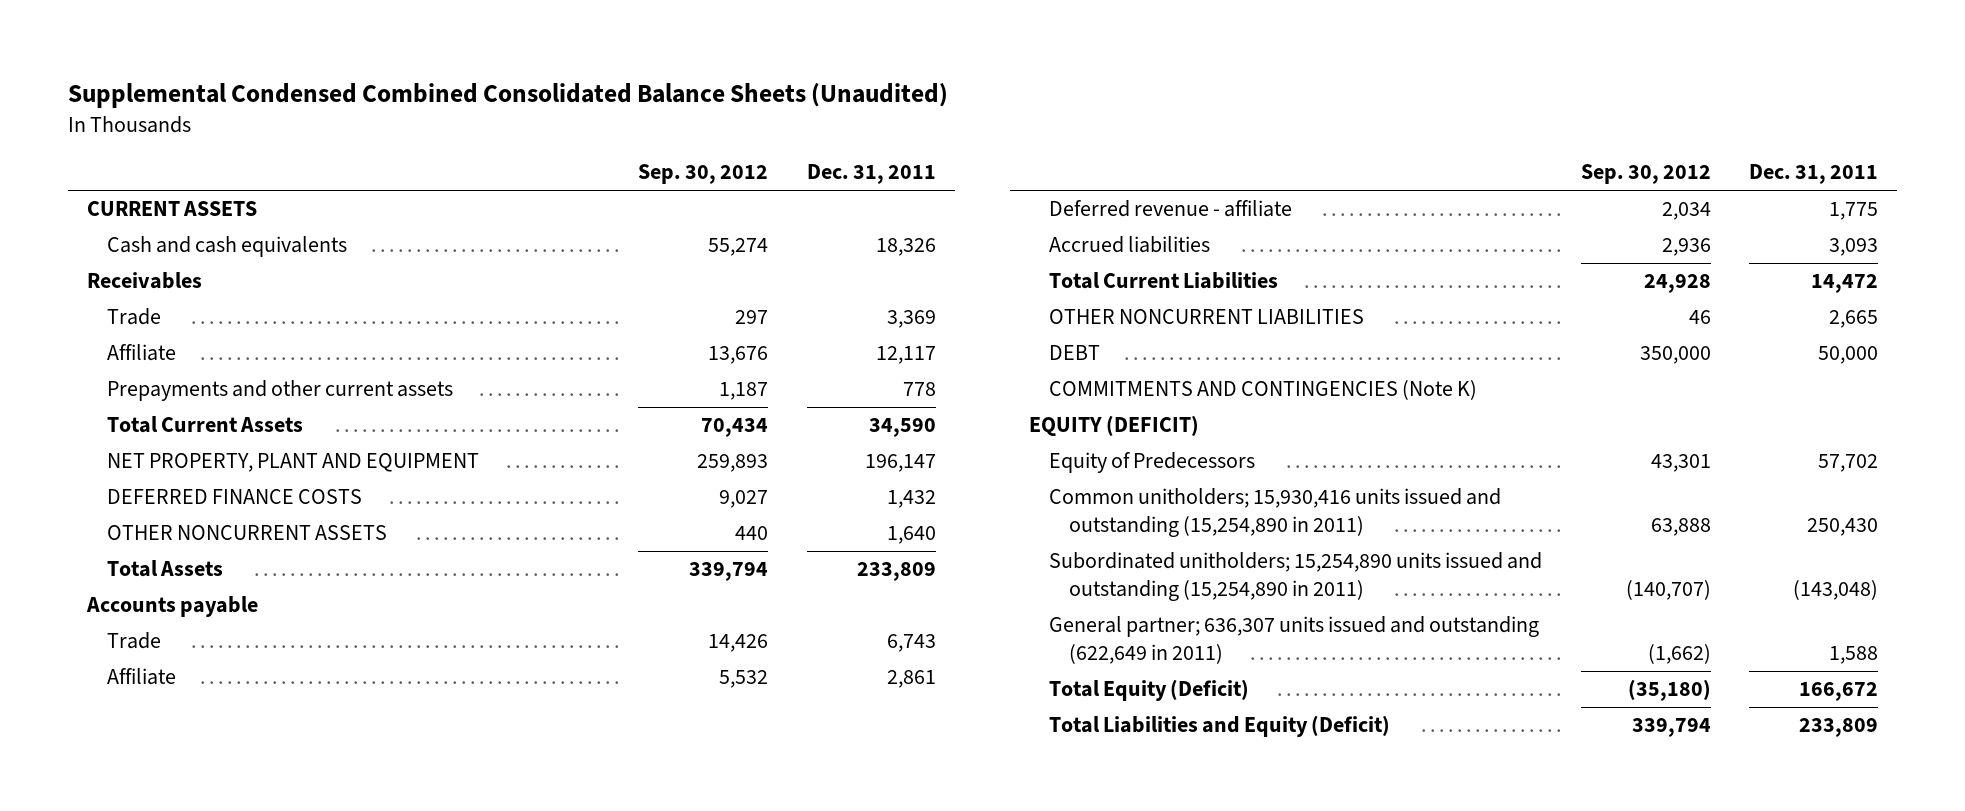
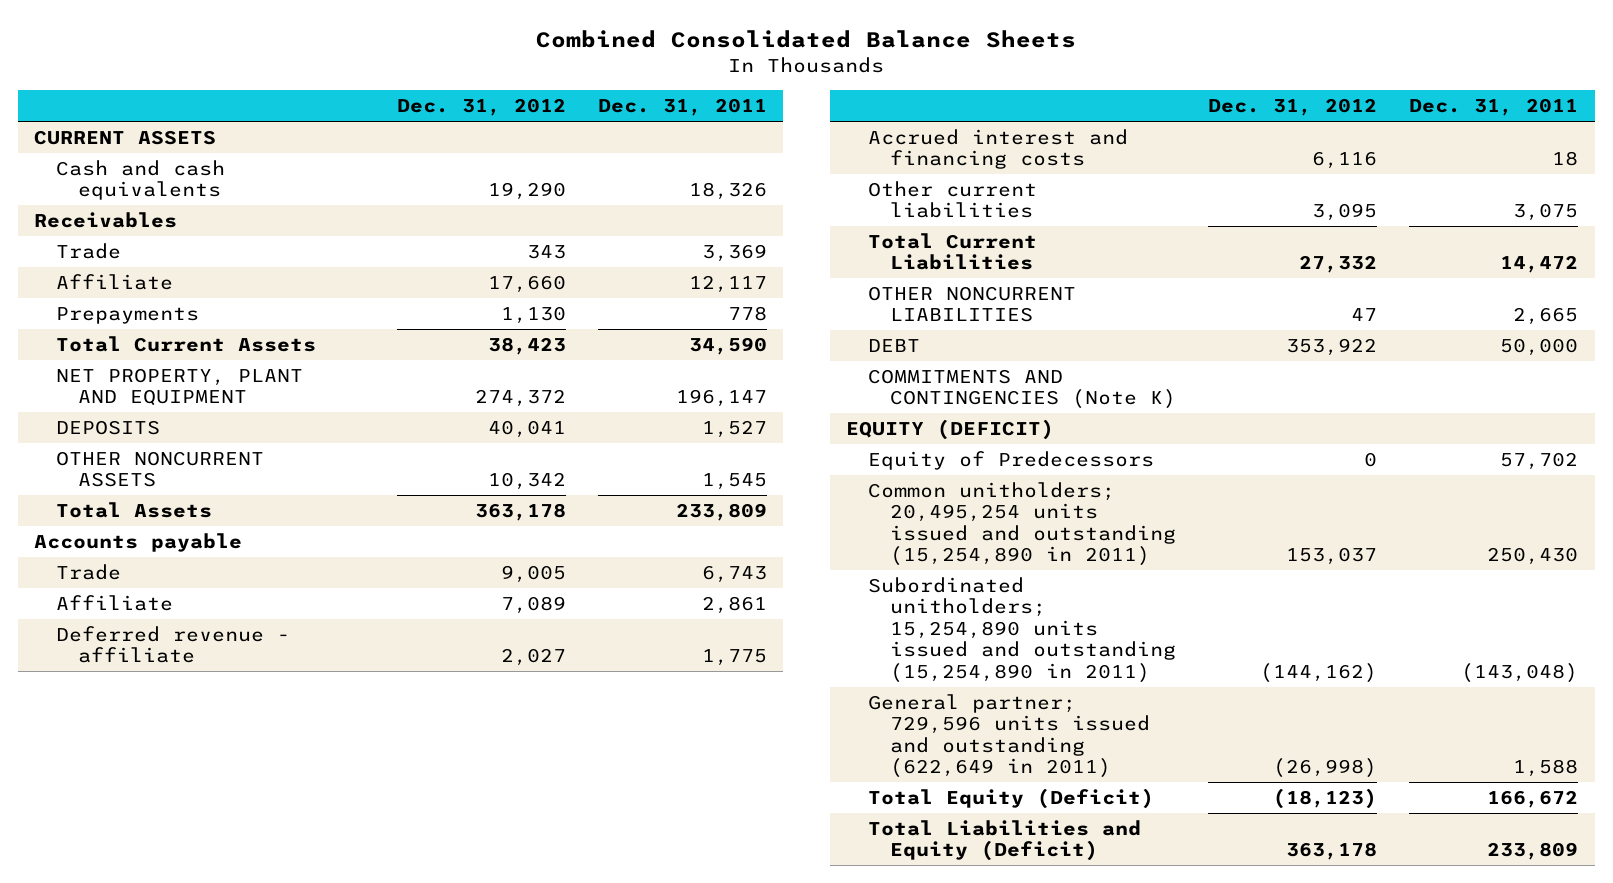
[67,83,948,109] Supplemental Condensed Combined Consolidated Balance Sheets (Unaudited) -> [536,29,1077,48] Combined Consolidated Balance Sheets
[638,164,769,185] Sep. 30, 2012 -> none
none -> [396,98,566,117] Dec. 31, 2012
[106,380,453,402] Prepayments and other current assets -> [56,307,200,325] Prepayments
[106,489,362,505] DEFERRED FINANCE COSTS -> none
none -> [56,420,161,436] DEPOSITS
[886,526,936,545] 1,640 -> [702,473,768,491] 1,545
[1049,236,1211,254] Accrued liabilities -> none
none -> [867,129,1128,170] Accrued interest and financing costs
none -> [867,181,1037,219] Other current liabilities
[1049,488,1502,537] Common unitholders; 15,930,416 units issued and outstanding (15,254,890 in 2011) -> [867,482,1176,567] Common unitholders; 20,495,254 units issued and outstanding (15,254,890 in 2011)
[1049,616,1540,664] General partner; 636,307 units issued and outstanding (622,649 in 2011) -> [867,694,1150,779] General partner; 729,596 units issued and outstanding (622,649 in 2011)

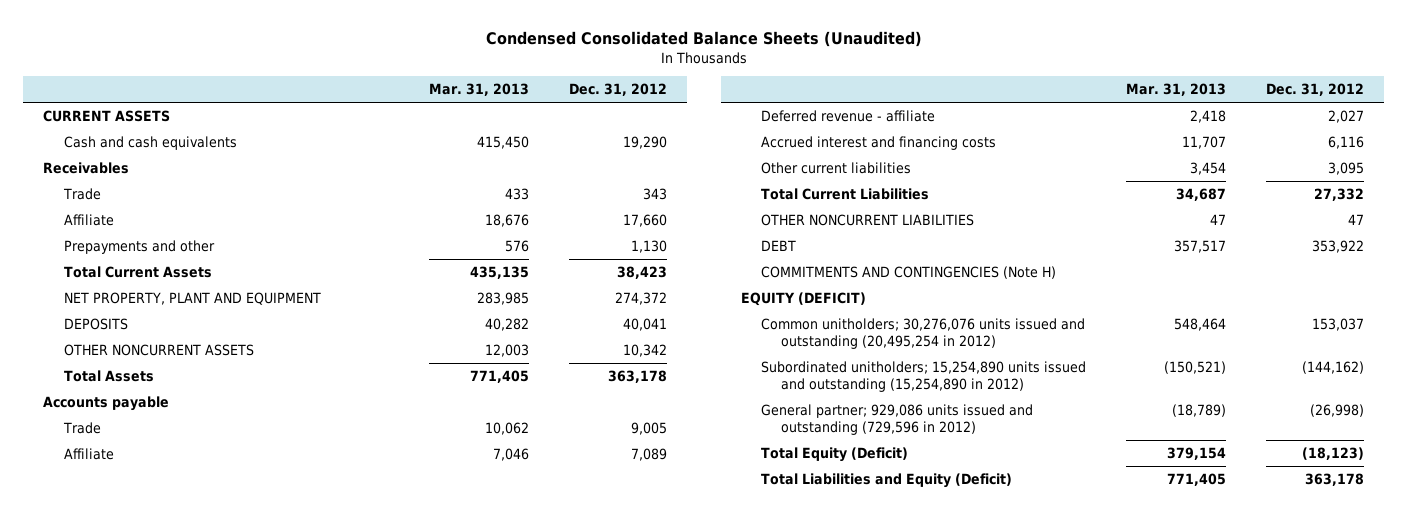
[536,29,1077,48] Combined Consolidated Balance Sheets -> [485,31,922,48] Condensed Consolidated Balance Sheets (Unaudited)
[598,98,768,117] Dec. 31, 2011 -> none
none -> [428,83,529,97] Mar. 31, 2013
[56,307,200,325] Prepayments -> [63,240,215,255] Prepayments and other
[867,369,1176,410] COMMITMENTS AND CONTINGENCIES (Note K) -> [761,266,1057,280] COMMITMENTS AND CONTINGENCIES (Note H)
[867,451,1154,471] Equity of Predecessors -> none
[867,482,1176,567] Common unitholders; 20,495,254 units issued and outstanding (15,254,890 in 2011) -> [761,318,1086,350] Common unitholders; 30,276,076 units issued and outstanding (20,495,254 in 2012)
[867,577,1176,683] Subordinated unitholders; 15,254,890 units issued and outstanding (15,254,890 in 2011) -> [761,361,1087,393] Subordinated unitholders; 15,254,890 units issued and outstanding (15,254,890 in 2012)
[867,694,1150,779] General partner; 729,596 units issued and outstanding (622,649 in 2011) -> [761,404,1034,436] General partner; 929,086 units issued and outstanding (729,596 in 2012)

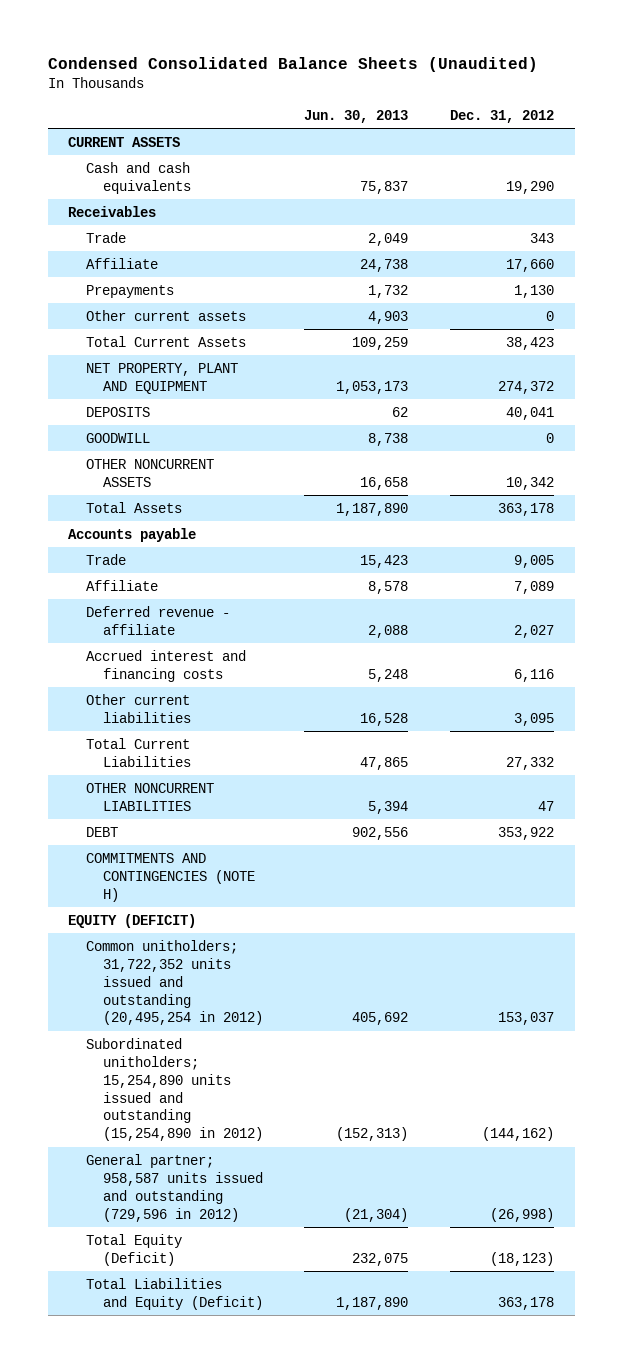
[428,83,529,97] Mar. 31, 2013 -> none
none -> [304,109,409,123] Jun. 30, 2013
[63,240,215,255] Prepayments and other -> [85,284,174,298] Prepayments
none -> [85,309,246,321] Other current assets
none -> [85,432,150,443] GOODWILL
[761,266,1057,280] COMMITMENTS AND CONTINGENCIES (Note H) -> [85,852,255,902] COMMITMENTS AND CONTINGENCIES (NOTE H)
[761,318,1086,350] Common unitholders; 30,276,076 units issued and outstanding (20,495,254 in 2012) -> [85,939,263,1026] Common unitholders; 31,722,352 units issued and outstanding (20,495,254 in 2012)
[761,404,1034,436] General partner; 929,086 units issued and outstanding (729,596 in 2012) -> [85,1153,263,1222] General partner; 958,587 units issued and outstanding (729,596 in 2012)

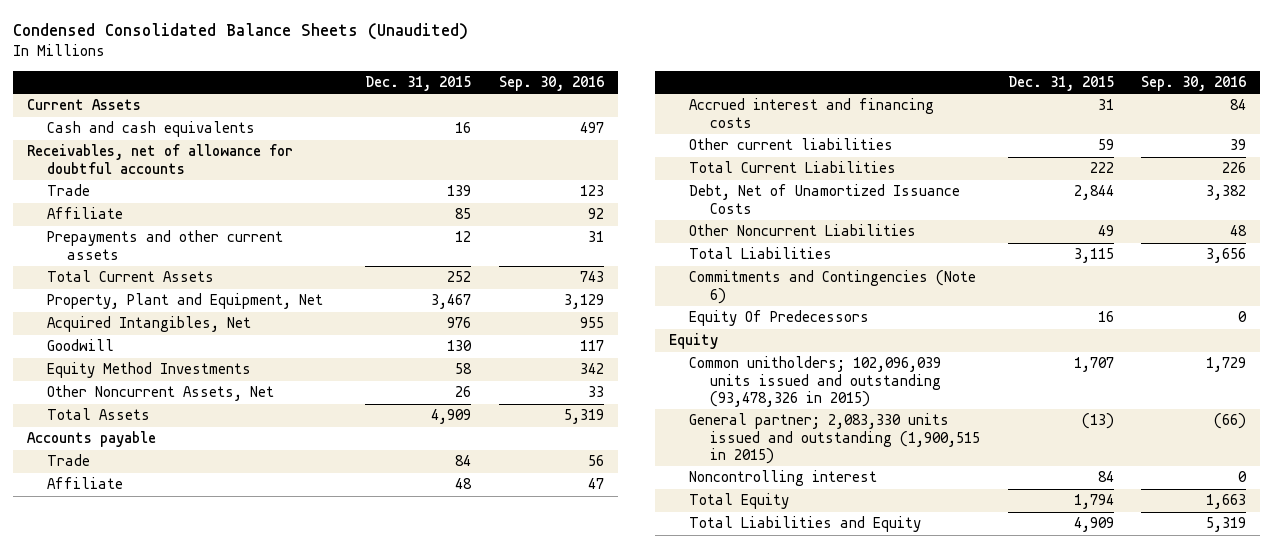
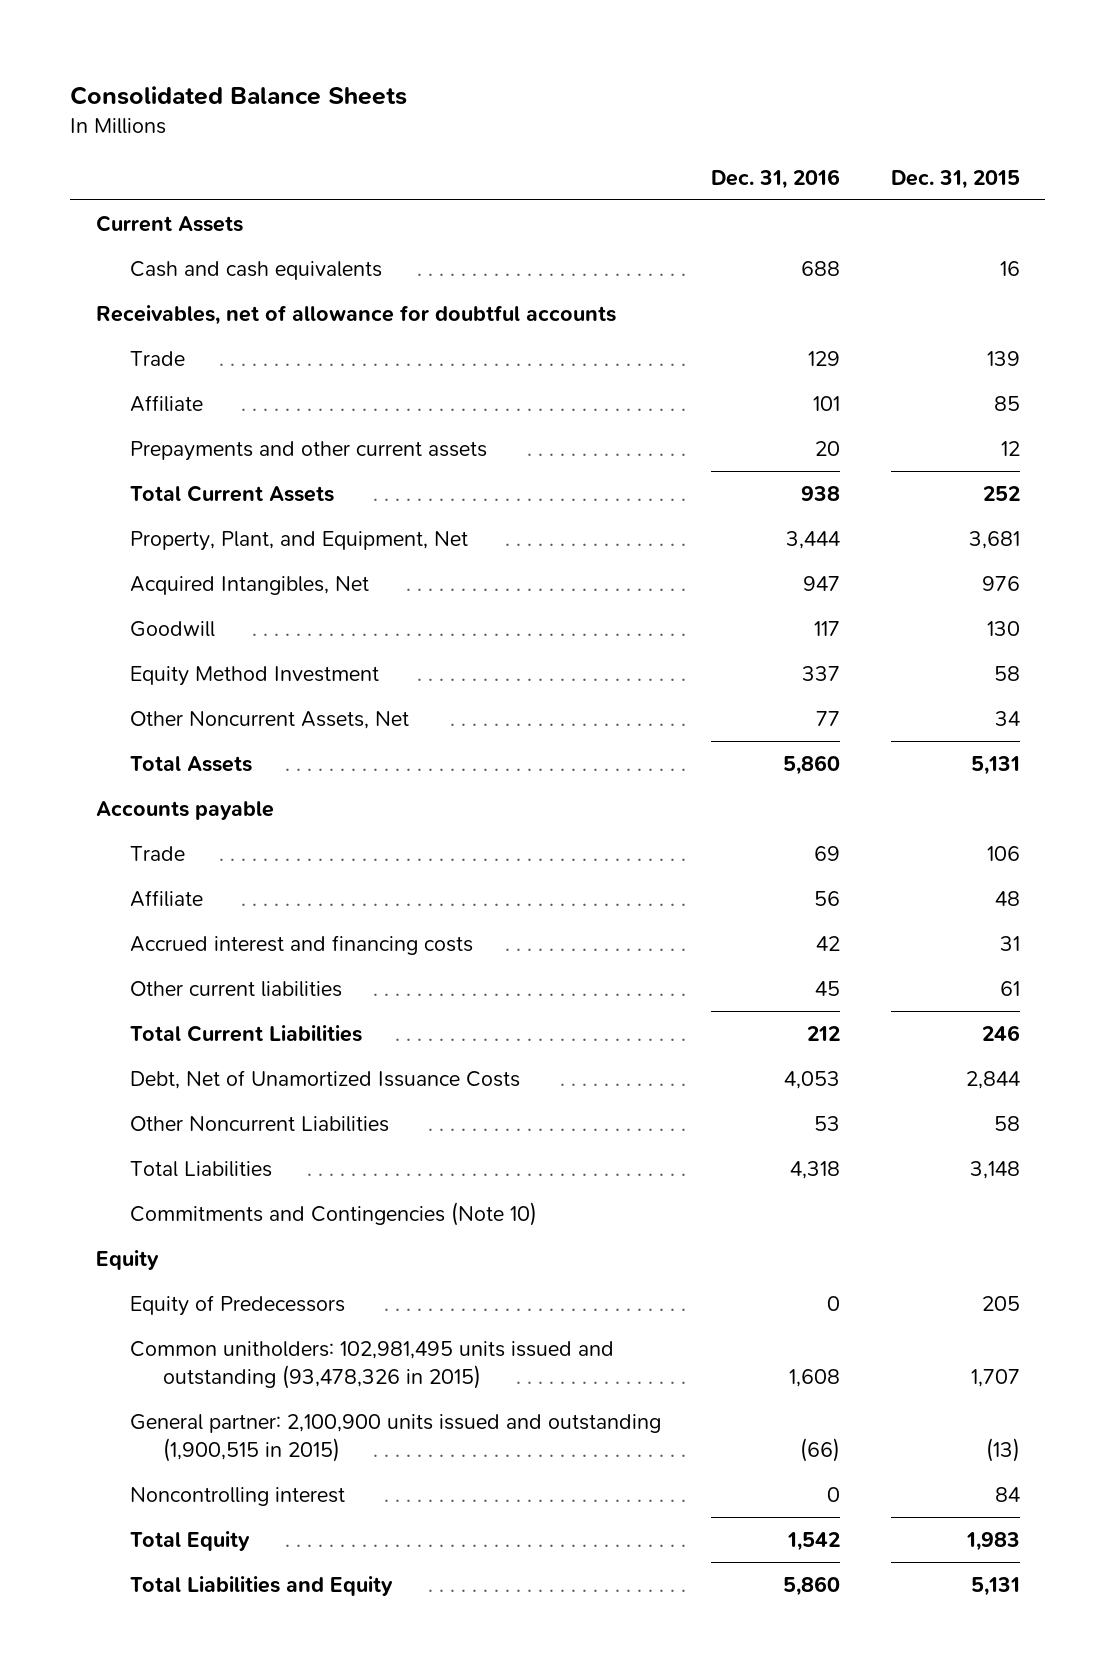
[12,22,468,40] Condensed Consolidated Balance Sheets (Unaudited) -> [70,85,408,105] Consolidated Balance Sheets
[499,75,605,91] Sep. 30, 2016 -> none
none -> [711,168,841,189] Dec. 31, 2016
[47,293,324,310] Property, Plant and Equipment, Net -> [129,530,468,551] Property, Plant, and Equipment, Net
[431,294,472,310] 3,467 -> [968,530,1020,549] 3,681
[47,362,252,379] Equity Method Investments -> [129,665,379,686] Equity Method Investment
[455,386,472,398] 26 -> [994,710,1020,726] 34
[431,409,472,425] 4,909 -> [970,755,1020,775] 5,131
[455,455,472,467] 84 -> [986,845,1020,861] 106
[1097,139,1114,151] 59 -> [999,980,1020,996] 61
[1089,162,1114,174] 222 -> [981,1024,1020,1041] 246
[689,310,870,327] Equity Of Predecessors -> none
[1097,225,1114,237] 49 -> [993,1115,1020,1131] 58
[1073,248,1114,264] 3,115 -> [969,1160,1020,1179] 3,148
[689,270,977,304] Commitments and Contingencies (Note 6) -> [129,1201,537,1226] Commitments and Contingencies (Note 10)
none -> [129,1294,345,1316] Equity of Predecessors
[689,356,942,408] Common unitholders; 102,096,039 units issued and outstanding (93,478,326 in 2015) -> [129,1340,614,1389] Common unitholders: 102,981,495 units issued and outstanding (93,478,326 in 2015)
[689,413,980,465] General partner; 2,083,330 units issued and outstanding (1,900,515 in 2015) -> [129,1413,661,1462] General partner: 2,100,900 units issued and outstanding (1,900,515 in 2015)
[1073,494,1114,510] 1,794 -> [965,1531,1020,1551] 1,983
[1073,517,1114,533] 4,909 -> [970,1576,1020,1596] 5,131

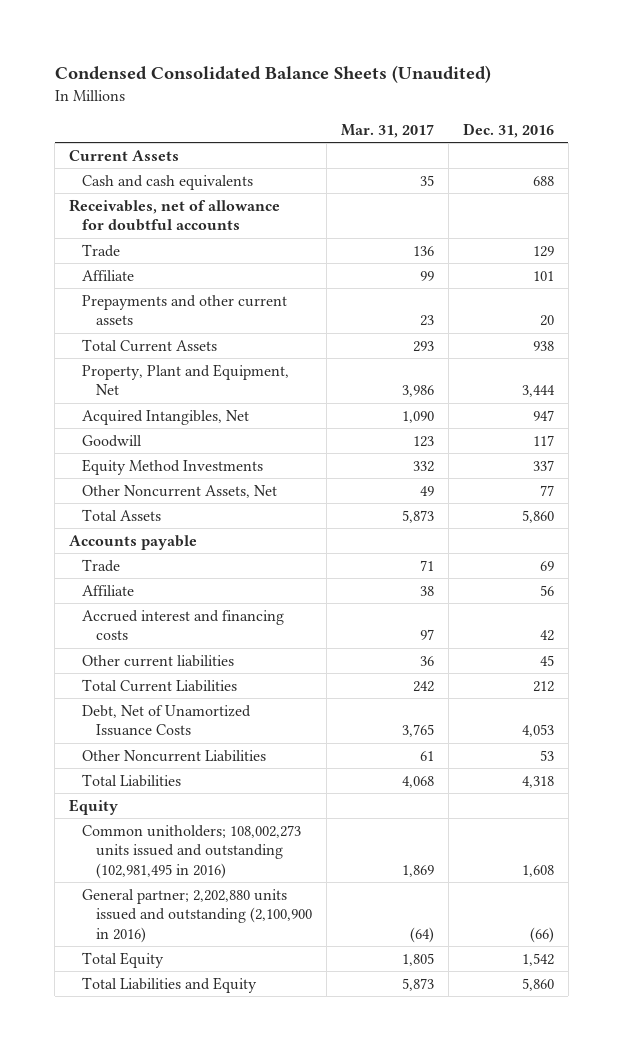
[70,85,408,105] Consolidated Balance Sheets -> [54,65,491,84] Condensed Consolidated Balance Sheets (Unaudited)
[890,169,1020,189] Dec. 31, 2015 -> none
none -> [340,123,434,138] Mar. 31, 2017
[129,530,468,551] Property, Plant, and Equipment, Net -> [82,363,290,396] Property, Plant and Equipment, Net
[129,665,379,686] Equity Method Investment -> [82,458,264,475] Equity Method Investments
[129,1201,537,1226] Commitments and Contingencies (Note 10) -> none
[129,1294,345,1316] Equity of Predecessors -> none
[129,1486,345,1506] Noncontrolling interest -> none
[129,1340,614,1389] Common unitholders: 102,981,495 units issued and outstanding (93,478,326 in 2015) -> [82,824,302,879] Common unitholders; 108,002,273 units issued and outstanding (102,981,495 in 2016)
[129,1413,661,1462] General partner: 2,100,900 units issued and outstanding (1,900,515 in 2015) -> [82,888,312,943] General partner; 2,202,880 units issued and outstanding (2,100,900 in 2016)

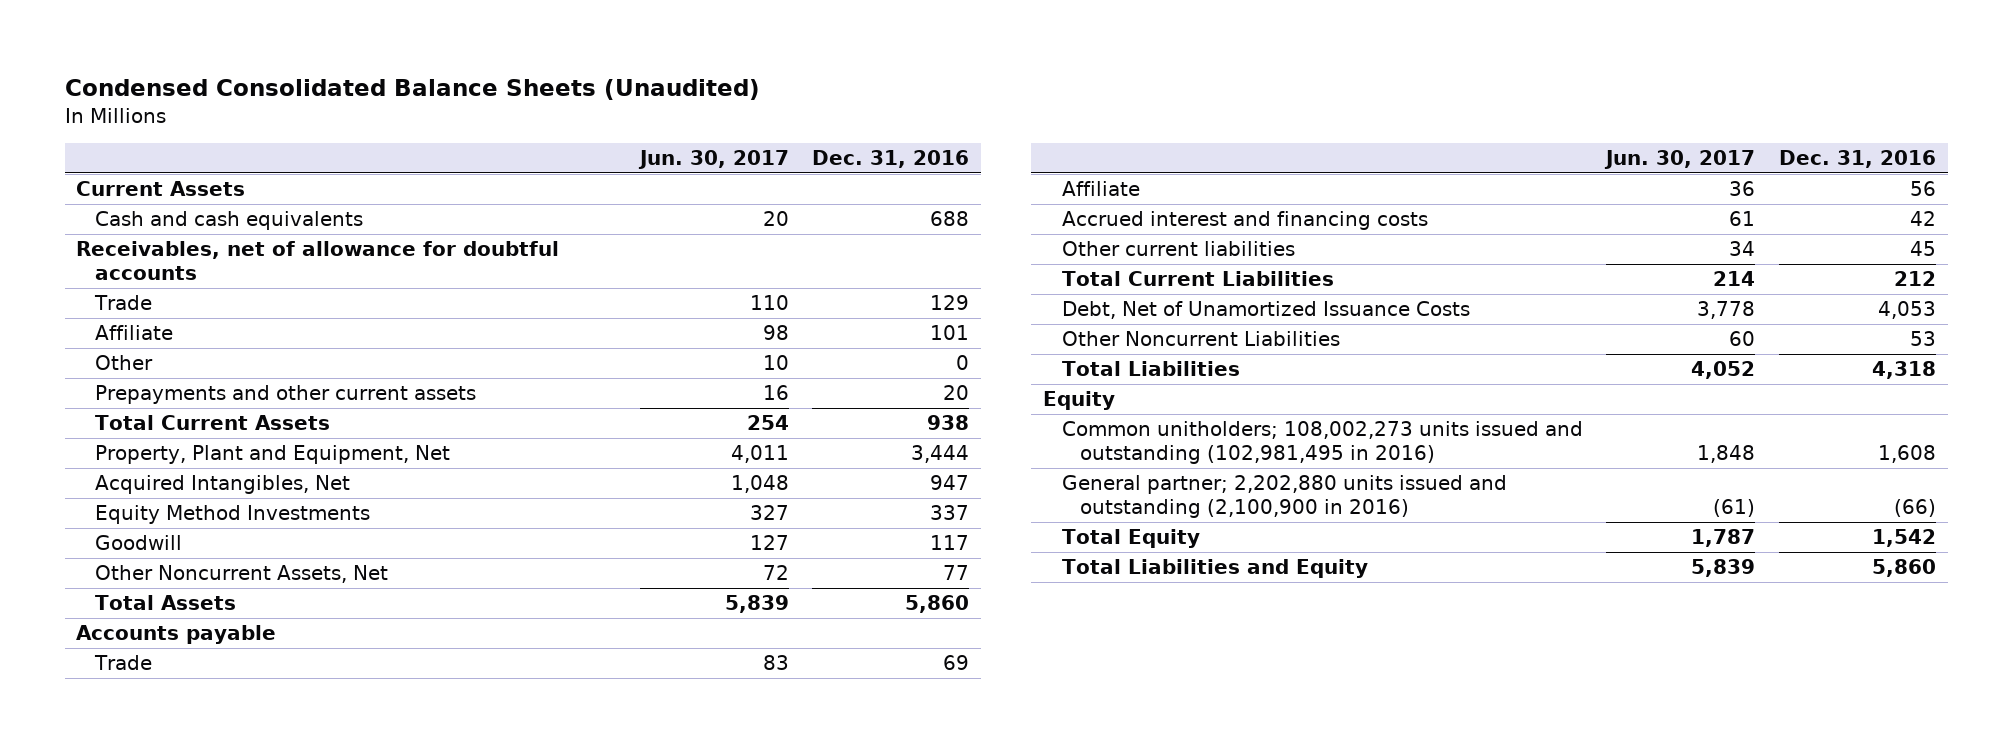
[340,123,434,138] Mar. 31, 2017 -> none
none -> [637,150,789,170] Jun. 30, 2017
none -> [94,355,153,371] Other
[82,434,143,447] Goodwill -> [94,535,182,551] Goodwill

